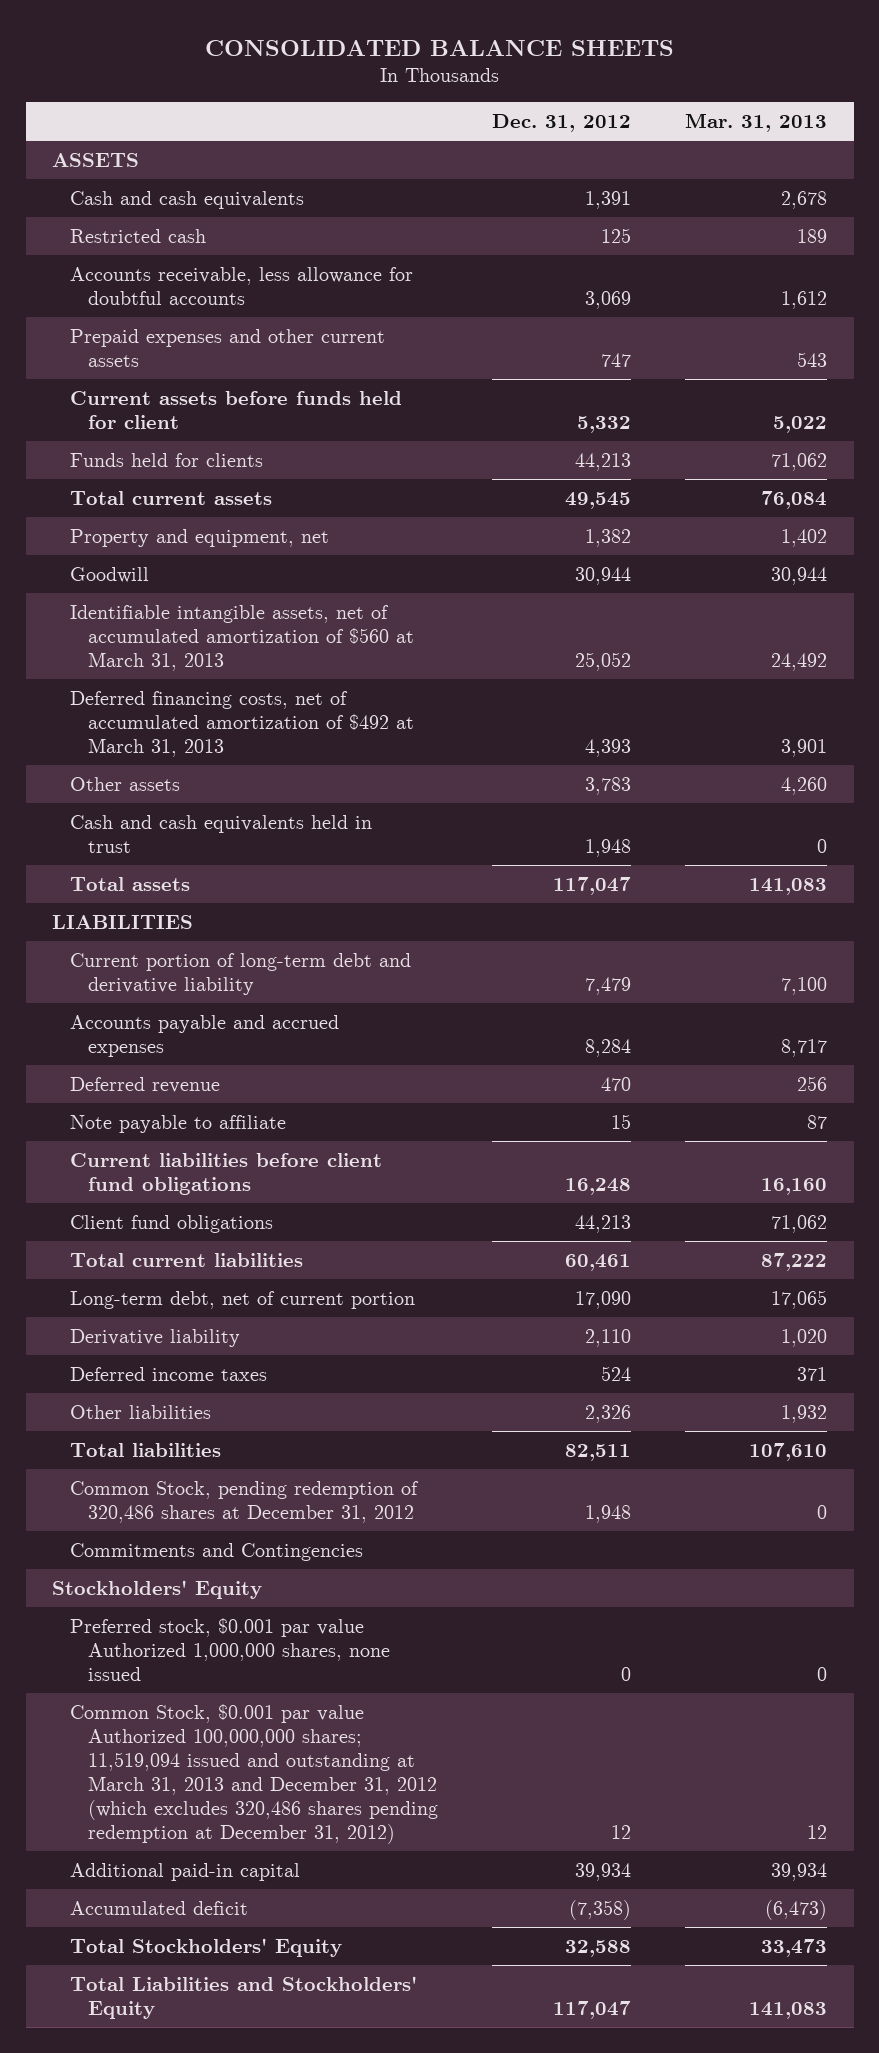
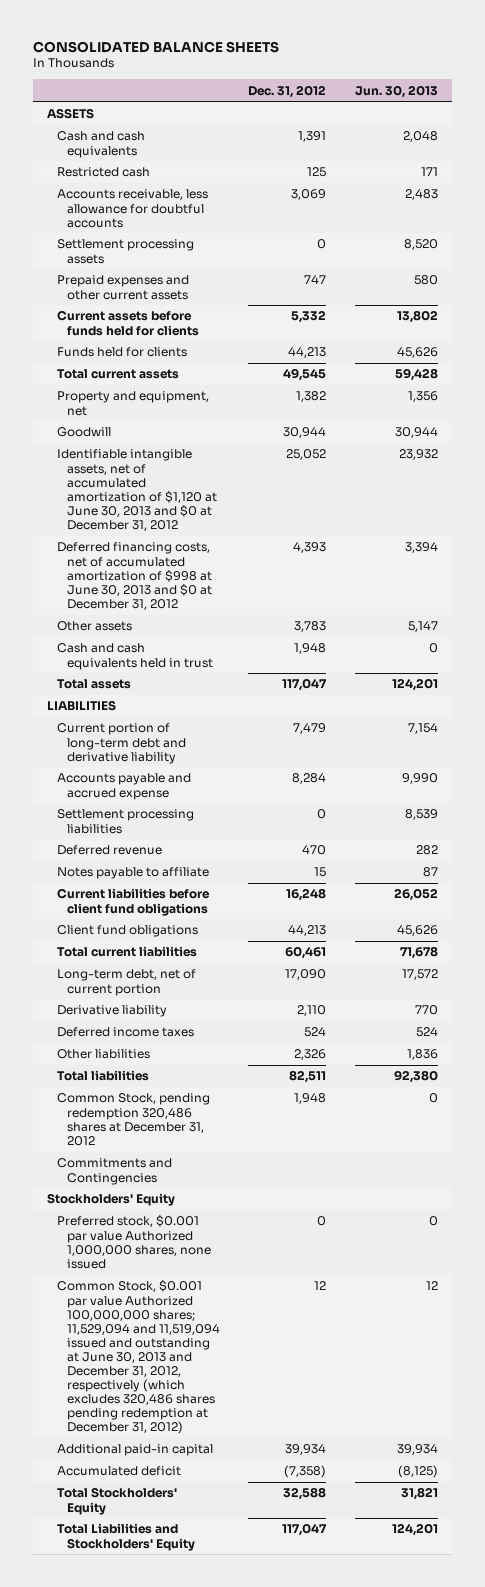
[684,112,827,132] Mar. 31, 2013 -> none
none -> [354,84,438,98] Jun. 30, 2013
none -> [57,239,195,264] Settlement processing assets
[70,390,403,429] Current assets before funds held for client -> [57,310,199,336] Current assets before funds held for clients
[70,604,415,671] Identifiable intangible assets, net of accumulated amortization of $560 at March 31, 2013 -> [57,449,217,531] Identifiable intangible assets, net of accumulated amortization of $1,120 at June 30, 2013 and $0 at December 31, 2012
[70,690,415,757] Deferred financing costs, net of accumulated amortization of $492 at March 31, 2013 -> [57,542,212,610] Deferred financing costs, net of accumulated amortization of $998 at June 30, 2013 and $0 at December 31, 2012
[70,1014,340,1057] Accounts payable and accrued expenses -> [57,773,192,800] Accounts payable and accrued expense
none -> [57,809,195,834] Settlement processing liabilities
[70,1114,287,1133] Note payable to affiliate -> [57,867,210,880] Notes payable to affiliate
[70,1480,420,1523] Common Stock, pending redemption of 320,486 shares at December 31, 2012 -> [57,1093,211,1146] Common Stock, pending redemption 320,486 shares at December 31, 2012
[70,1703,439,1844] Common Stock, $0.001 par value Authorized 100,000,000 shares; 11,519,094 issued and outstanding at March 31, 2013 and December 31, 2012 (which excludes 320,486 shares pending redemption at December 31, 2012) -> [57,1280,220,1435] Common Stock, $0.001 par value Authorized 100,000,000 shares; 11,529,094 and 11,519,094 issued and outstanding at June 30, 2013 and December 31, 2012, respectively (which excludes 320,486 shares pending redemption at December 31, 2012)

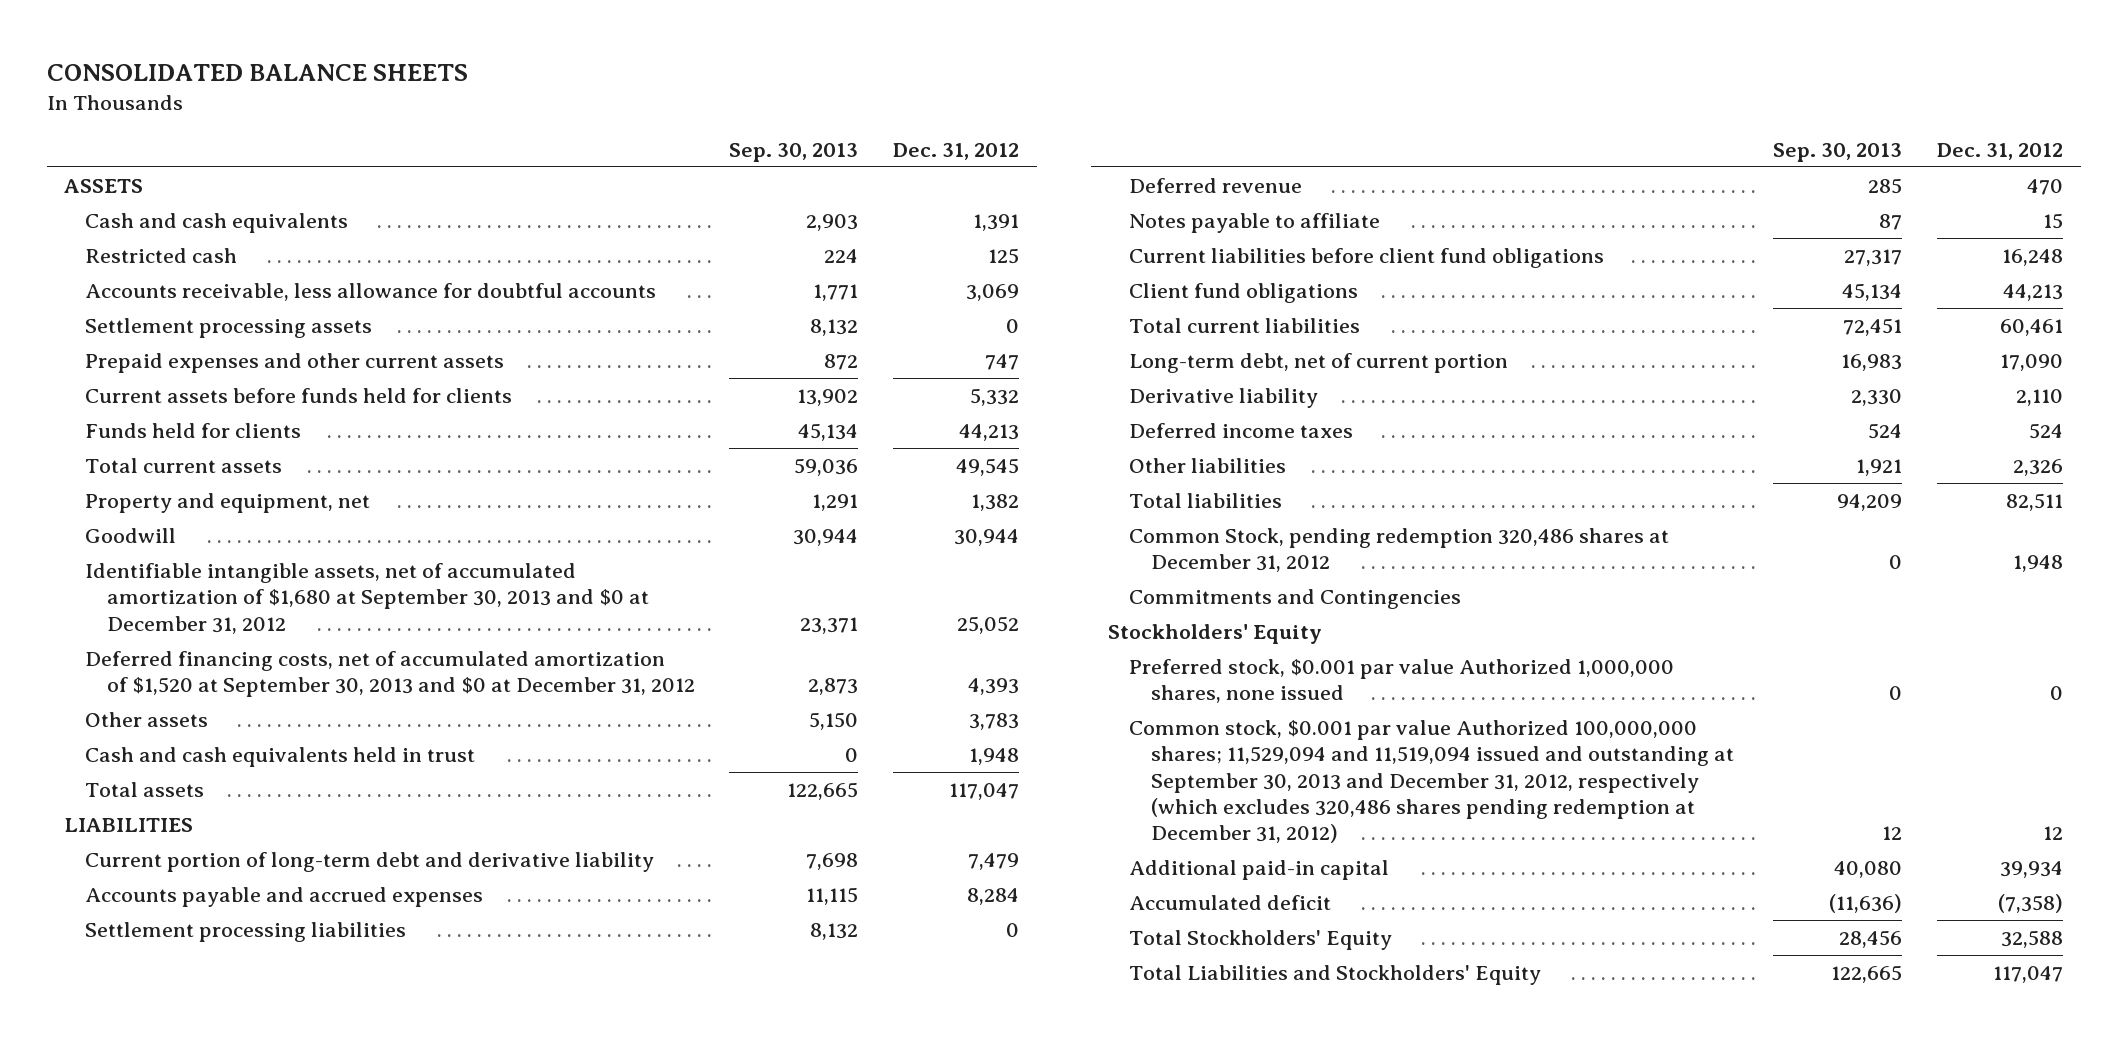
[354,84,438,98] Jun. 30, 2013 -> none
none -> [729,142,859,162] Sep. 30, 2013
[57,449,217,531] Identifiable intangible assets, net of accumulated amortization of $1,120 at June 30, 2013 and $0 at December 31, 2012 -> [85,562,649,634] Identifiable intangible assets, net of accumulated amortization of $1,680 at September 30, 2013 and $0 at December 31, 2012
[57,542,212,610] Deferred financing costs, net of accumulated amortization of $998 at June 30, 2013 and $0 at December 31, 2012 -> [85,650,695,698] Deferred financing costs, net of accumulated amortization of $1,520 at September 30, 2013 and $0 at December 31, 2012
[57,773,192,800] Accounts payable and accrued expense -> [85,886,484,907] Accounts payable and accrued expenses
[57,1280,220,1435] Common Stock, $0.001 par value Authorized 100,000,000 shares; 11,529,094 and 11,519,094 issued and outstanding at June 30, 2013 and December 31, 2012, respectively (which excludes 320,486 shares pending redemption at December 31, 2012) -> [1129,719,1734,844] Common stock, $0.001 par value Authorized 100,000,000 shares; 11,529,094 and 11,519,094 issued and outstanding at September 30, 2013 and December 31, 2012, respectively (which excludes 320,486 shares pending redemption at December 31, 2012)

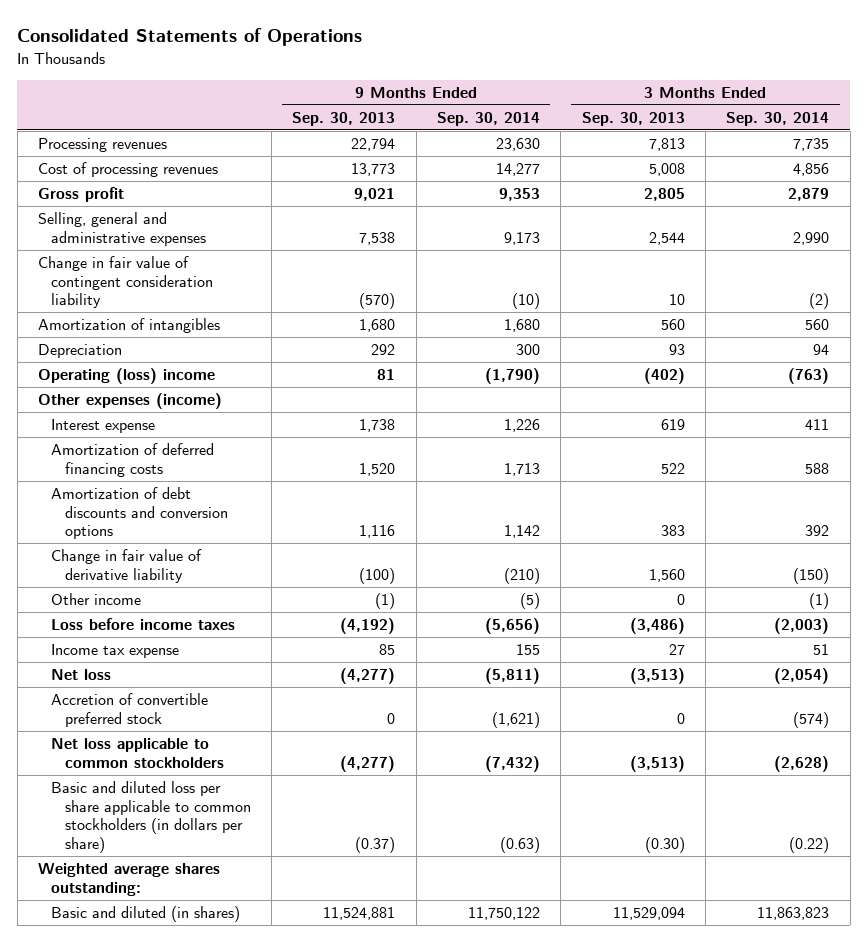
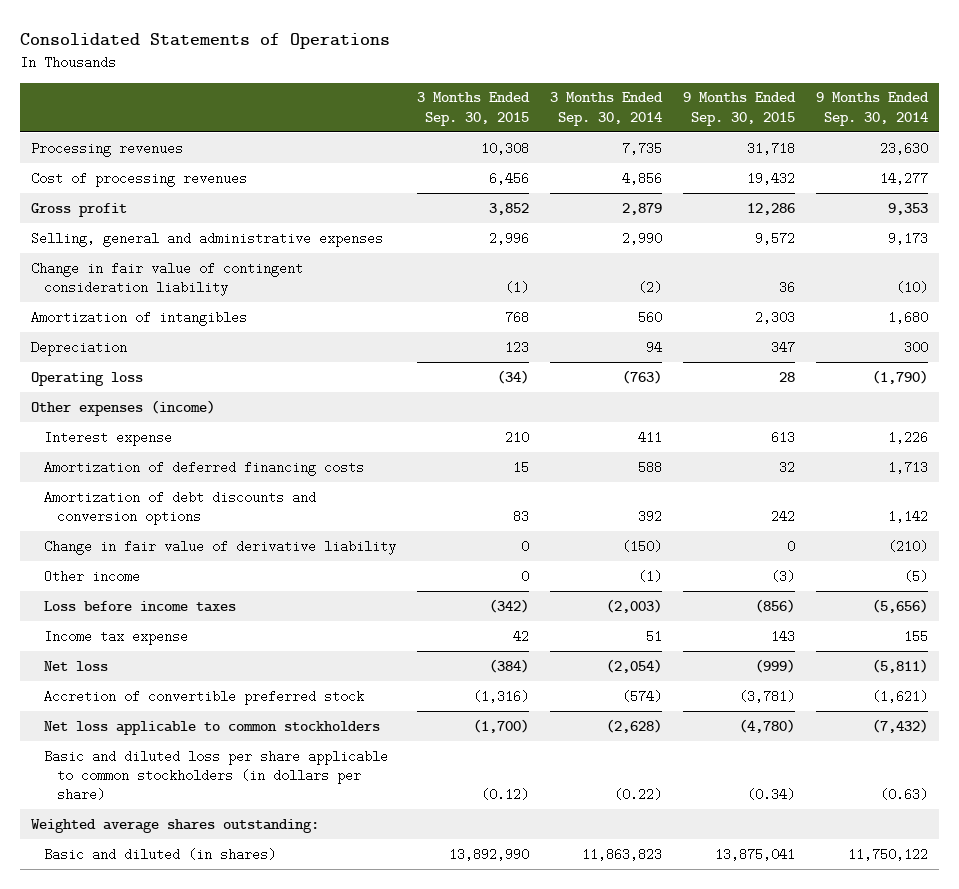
[292,112,396,127] Sep. 30, 2013 -> none
[581,112,685,127] Sep. 30, 2013 -> none
none -> [417,92,531,126] 3 Months Ended Sep. 30, 2015
none -> [683,92,797,126] 9 Months Ended Sep. 30, 2015
[38,368,216,385] Operating (loss) income -> [30,371,143,386] Operating loss

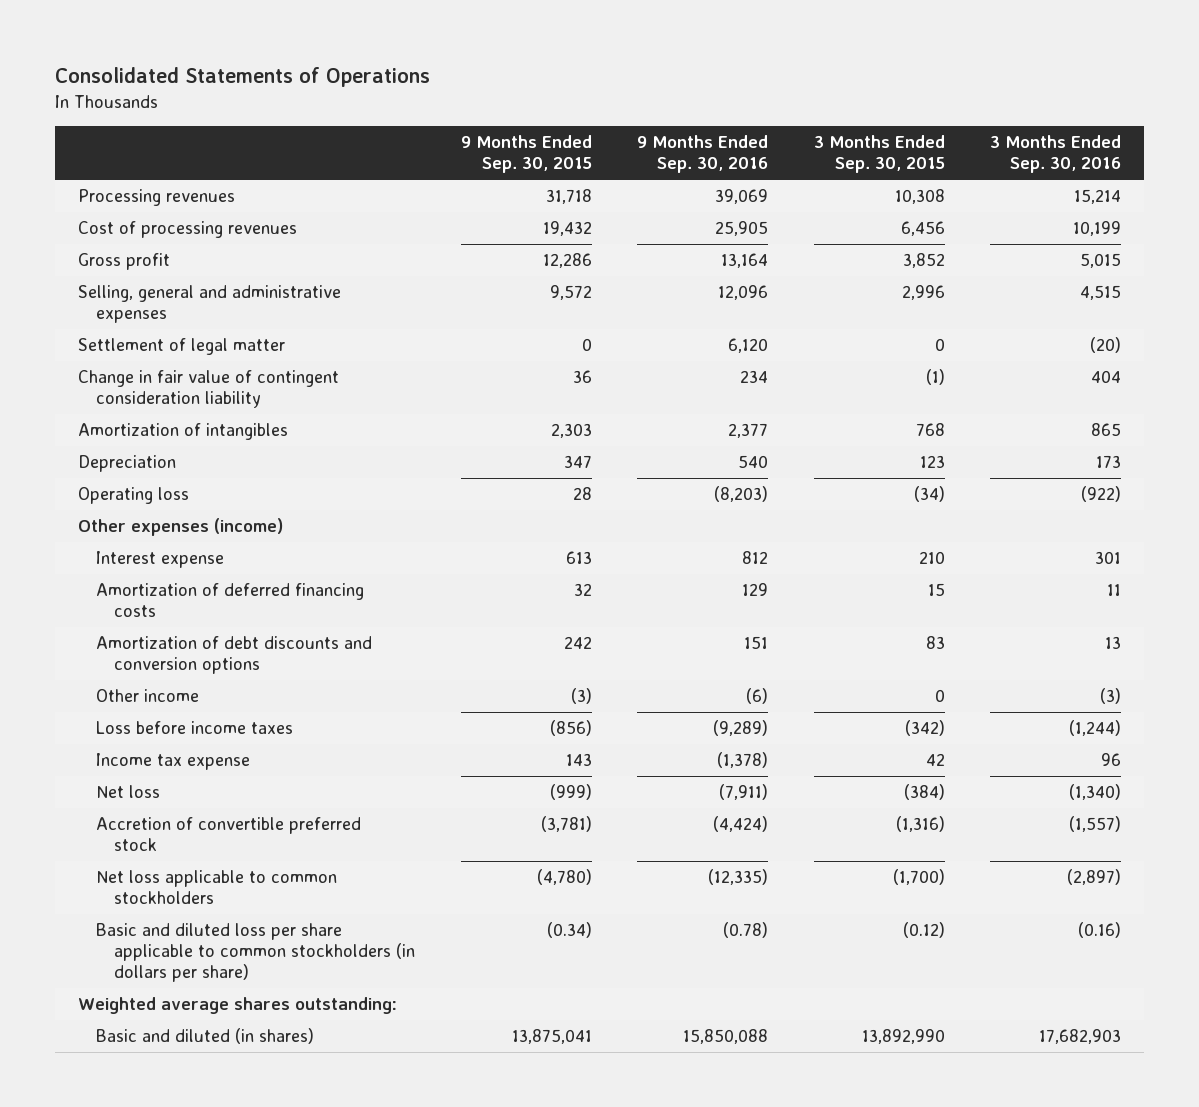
[550,92,664,126] 3 Months Ended Sep. 30, 2014 -> none
[816,92,930,126] 9 Months Ended Sep. 30, 2014 -> none
none -> [637,135,769,174] 9 Months Ended Sep. 30, 2016
none -> [990,135,1122,174] 3 Months Ended Sep. 30, 2016
none -> [77,338,285,356] Settlement of legal matter
[44,539,397,555] Change in fair value of derivative liability -> none

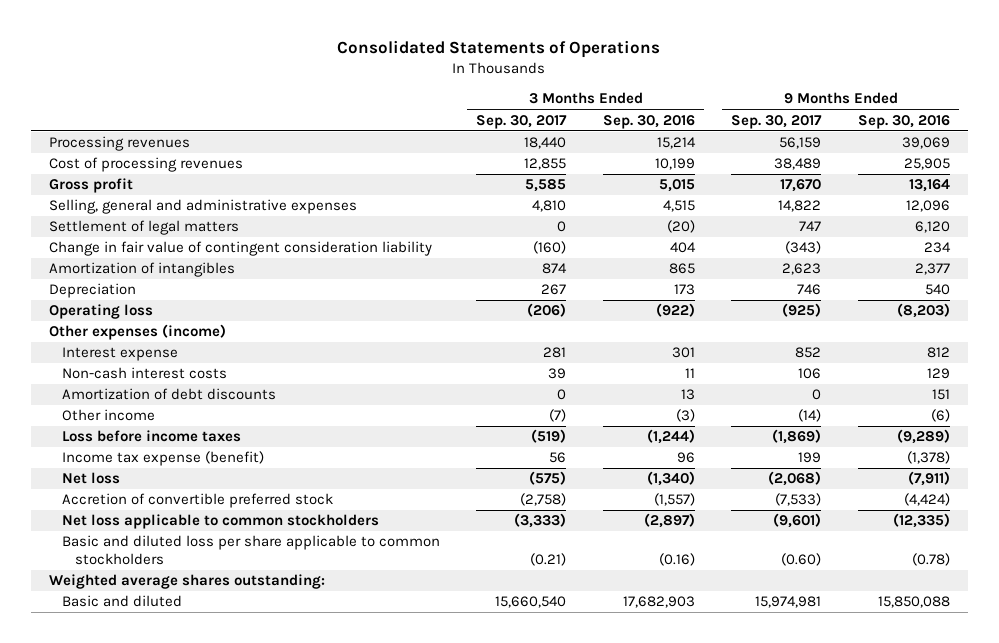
[460,135,592,174] 9 Months Ended Sep. 30, 2015 -> none
[813,135,945,174] 3 Months Ended Sep. 30, 2015 -> none
none -> [476,114,568,129] Sep. 30, 2017
none -> [731,114,823,129] Sep. 30, 2017
[77,338,285,356] Settlement of legal matter -> [48,220,239,236] Settlement of legal matters
[95,583,364,618] Amortization of deferred financing costs -> [61,367,227,380] Non-cash interest costs
[95,636,372,675] Amortization of debt discounts and conversion options -> [61,388,276,401] Amortization of debt discounts
[95,753,250,771] Income tax expense -> [61,451,264,467] Income tax expense (benefit)
[95,923,416,983] Basic and diluted loss per share applicable to common stockholders (in dollars per share) -> [61,535,440,565] Basic and diluted loss per share applicable to common stockholders
[95,1028,314,1045] Basic and diluted (in shares) -> [61,595,182,608] Basic and diluted

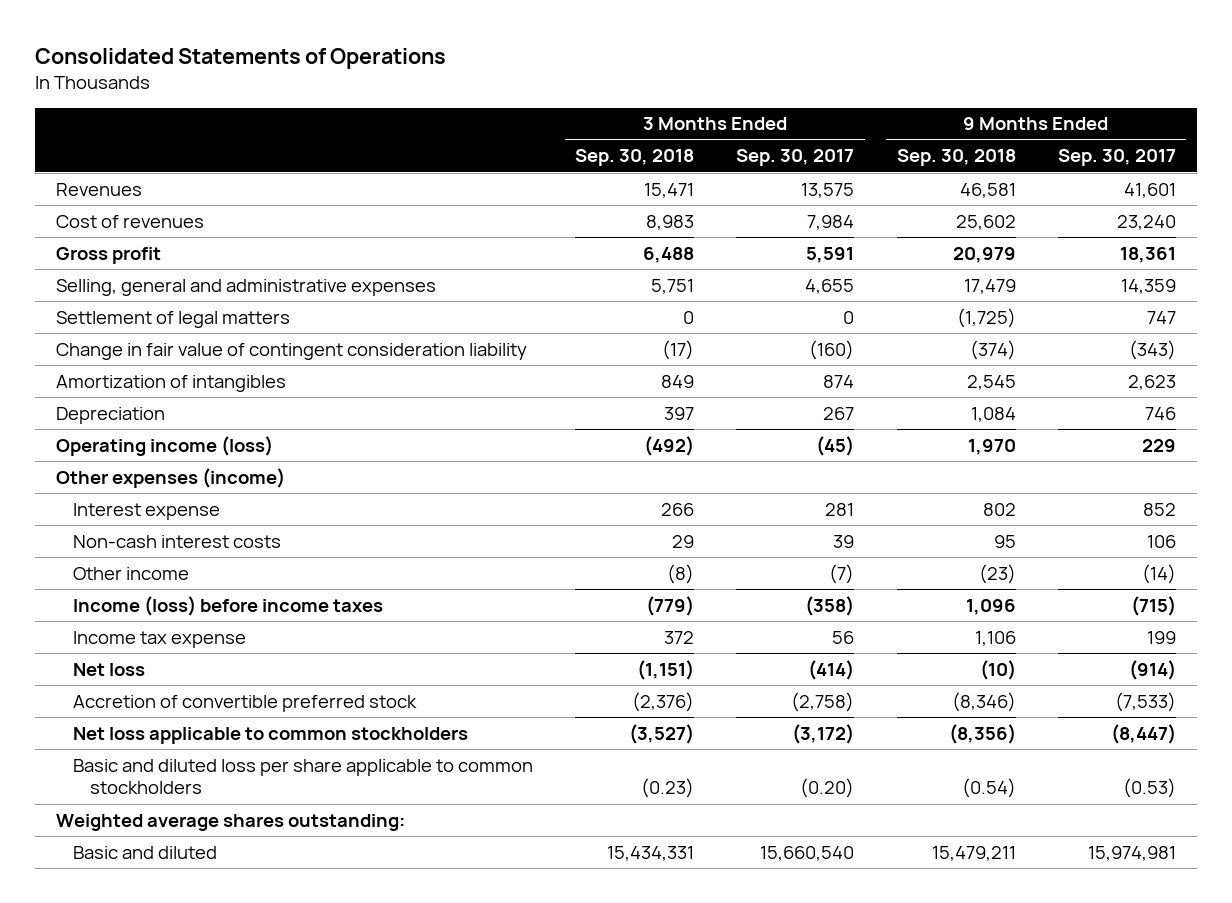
[602,114,695,129] Sep. 30, 2016 -> none
[857,114,950,129] Sep. 30, 2016 -> none
none -> [575,149,695,167] Sep. 30, 2018
none -> [896,149,1016,167] Sep. 30, 2018
[48,136,190,152] Processing revenues -> [55,182,142,196] Revenues
[524,137,567,150] 18,440 -> [801,182,855,198] 13,575
[779,137,822,150] 56,159 -> [1123,182,1176,198] 41,601
[48,157,243,173] Cost of processing revenues -> [55,214,204,228] Cost of revenues
[524,158,567,171] 12,855 -> [807,214,855,230] 7,984
[774,158,822,171] 38,489 -> [1116,214,1176,230] 23,240
[525,179,567,193] 5,585 -> [806,246,855,263] 5,591
[780,179,822,193] 17,670 -> [1119,246,1176,263] 18,361
[532,200,567,213] 4,810 -> [805,278,855,294] 4,655
[778,200,822,213] 14,822 -> [1120,278,1176,294] 14,359
[48,304,153,320] Operating loss -> [55,435,273,456] Operating income (loss)
[527,303,567,318] (206) -> [816,435,855,456] (45)
[782,303,822,318] (925) -> [1141,438,1176,452] 229
[61,388,276,401] Amortization of debt discounts -> none
[61,430,241,443] Loss before income taxes -> [72,595,383,616] Income (loss) before income taxes
[531,429,567,444] (519) -> [805,595,855,616] (358)
[772,429,822,445] (1,869) -> [1130,595,1176,616] (715)
[61,451,264,467] Income tax expense (benefit) -> [72,630,246,648] Income tax expense
[529,471,567,486] (575) -> [808,659,855,680] (414)
[768,471,822,487] (2,068) -> [1128,659,1176,680] (914)
[514,513,567,529] (3,333) -> [792,723,855,744] (3,172)
[773,513,822,529] (9,601) -> [1110,723,1176,744] (8,447)
[530,552,567,566] (0.21) -> [800,778,855,799] (0.20)
[781,552,822,566] (0.60) -> [1122,778,1176,799] (0.53)

